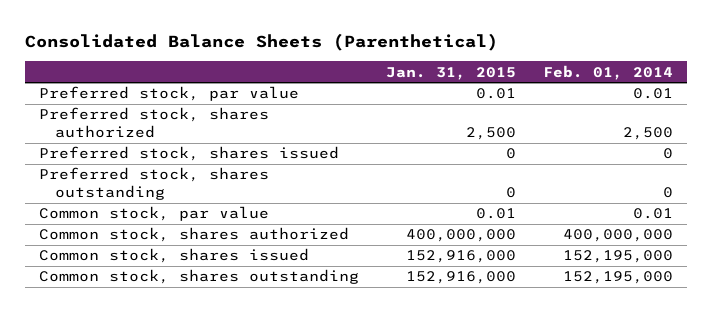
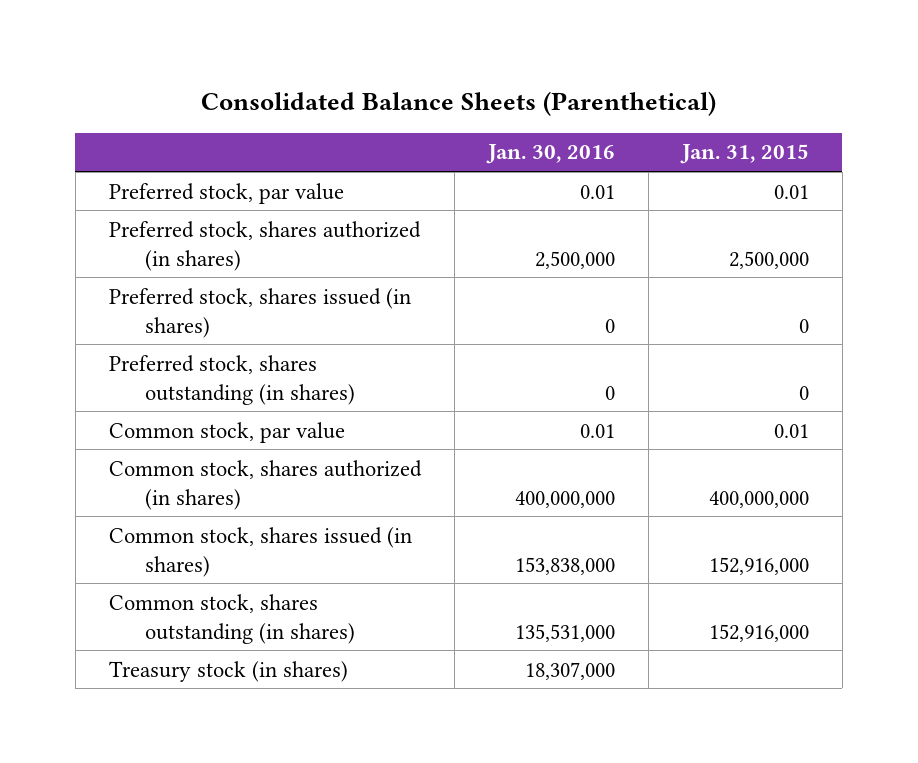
[543,64,674,80] Feb. 01, 2014 -> none
none -> [485,144,615,165] Jan. 30, 2016
[39,107,270,139] Preferred stock, shares authorized -> [108,220,421,271] Preferred stock, shares authorized (in shares)
[466,127,517,141] 2,500 -> [728,250,809,269] 2,500,000
[39,146,340,162] Preferred stock, shares issued -> [108,287,411,338] Preferred stock, shares issued (in shares)
[39,167,270,201] Preferred stock, shares outstanding -> [108,354,355,405] Preferred stock, shares outstanding (in shares)
[39,227,350,243] Common stock, shares authorized -> [108,459,422,510] Common stock, shares authorized (in shares)
[39,248,310,264] Common stock, shares issued -> [108,526,412,577] Common stock, shares issued (in shares)
[39,269,360,285] Common stock, shares outstanding -> [108,593,355,644] Common stock, shares outstanding (in shares)
none -> [108,660,348,682] Treasury stock (in shares)

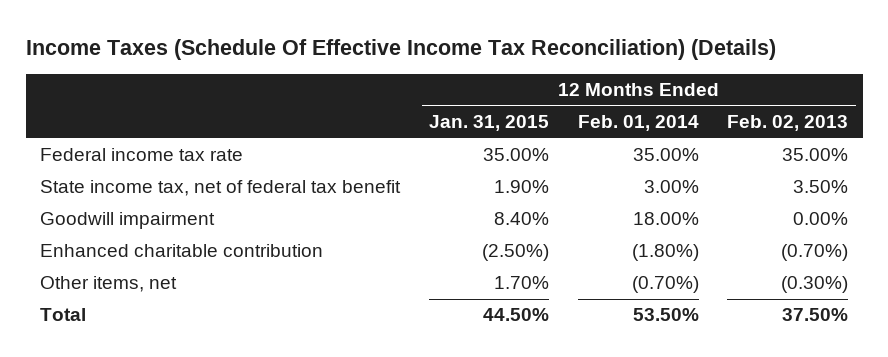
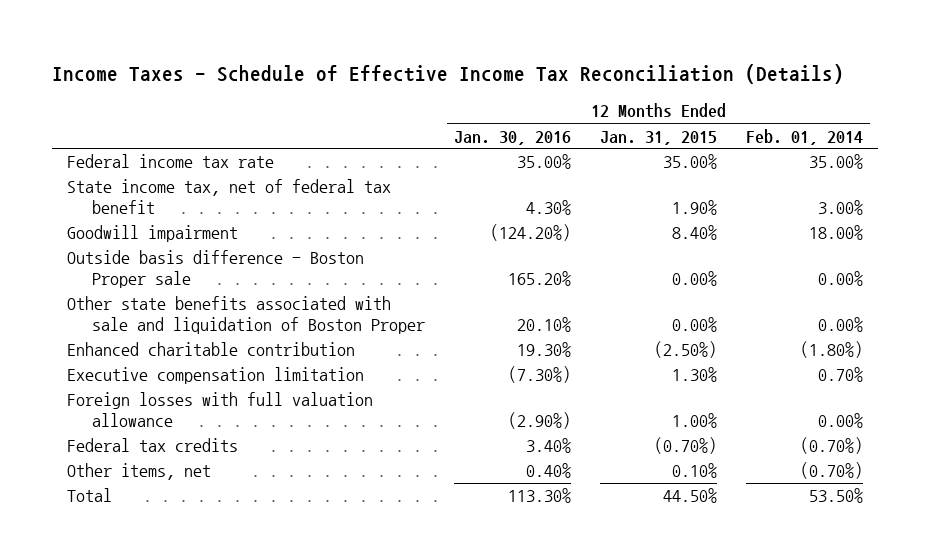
[25,38,776,60] Income Taxes (Schedule Of Effective Income Tax Reconciliation) (Details) -> [52,63,845,84] Income Taxes - Schedule of Effective Income Tax Reconciliation (Details)
[727,115,849,132] Feb. 02, 2013 -> none
none -> [454,130,572,145] Jan. 30, 2016
none -> [66,250,364,289] Outside basis difference - Boston Proper sale
none -> [66,296,426,335] Other state benefits associated with sale and liquidation of Boston Proper
none -> [66,367,364,385] Executive compensation limitation
none -> [66,392,373,428] Foreign losses with full valuation allowance
none -> [66,438,238,453] Federal tax credits
[493,276,549,290] 1.70% -> [672,463,718,479] 0.10%

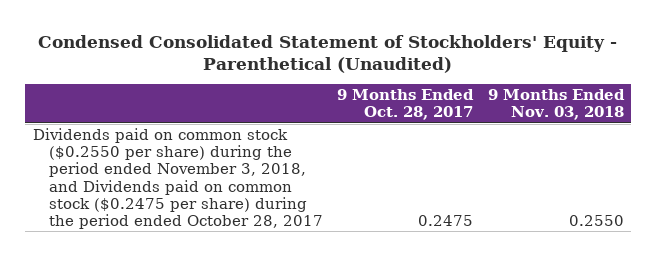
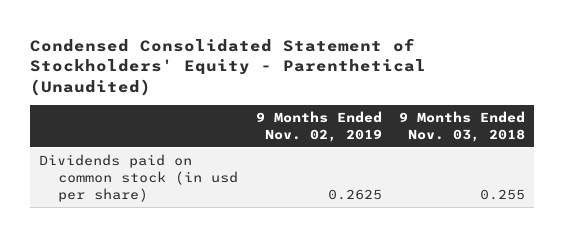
[337,89,475,121] 9 Months Ended Oct. 28, 2017 -> none
none -> [255,111,382,142] 9 Months Ended Nov. 02, 2019
[32,127,323,230] Dividends paid on common stock ($0.2550 per share) during the period ended November 3, 2018, and Dividends paid on common stock ($0.2475 per share) during the period ended October 28, 2017 -> [39,154,239,202] Dividends paid on common stock (in usd per share)
[568,215,624,227] 0.2550 -> [480,188,526,200] 0.255

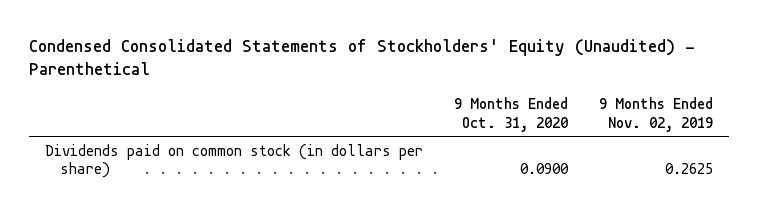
[30,37,427,96] Condensed Consolidated Statement of Stockholders' Equity - Parenthetical (Unaudited) -> [29,39,696,76] Condensed Consolidated Statements of Stockholders' Equity (Unaudited) - Parenthetical
[399,111,526,142] 9 Months Ended Nov. 03, 2018 -> none
none -> [454,97,569,132] 9 Months Ended Oct. 31, 2020
[39,154,239,202] Dividends paid on common stock (in usd per share) -> [45,143,424,179] Dividends paid on common stock (in dollars per share)

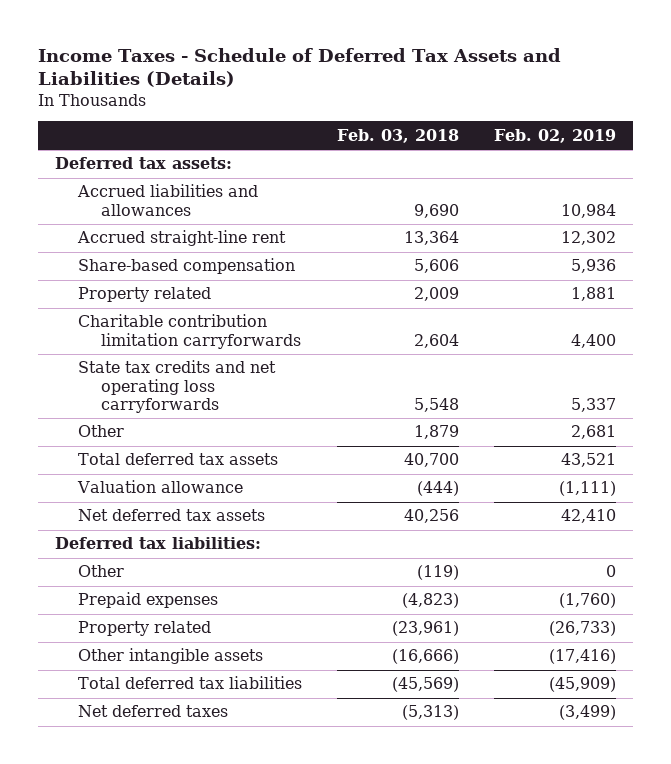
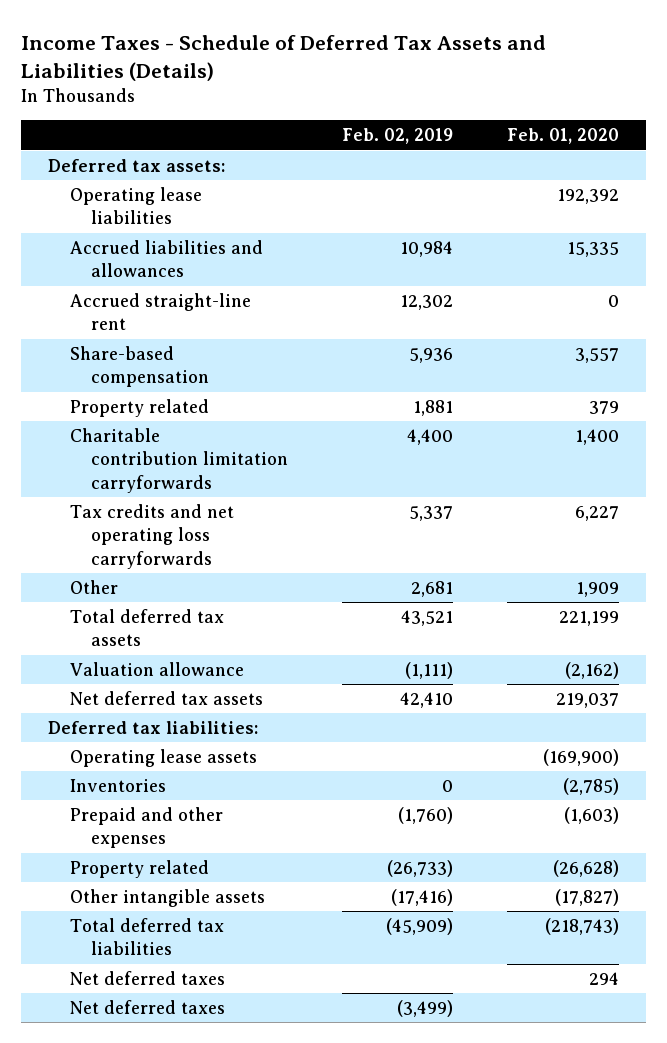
[336,128,459,143] Feb. 03, 2018 -> none
none -> [506,128,619,145] Feb. 01, 2020
none -> [69,186,202,225] Operating lease liabilities
[77,360,276,413] State tax credits and net operating loss carryforwards -> [69,503,234,569] Tax credits and net operating loss carryforwards
none -> [69,748,257,767] Operating lease assets
[77,565,124,578] Other -> [69,778,166,792] Inventories
[77,592,218,609] Prepaid expenses -> [69,806,223,849] Prepaid and other expenses
none -> [69,970,225,985] Net deferred taxes

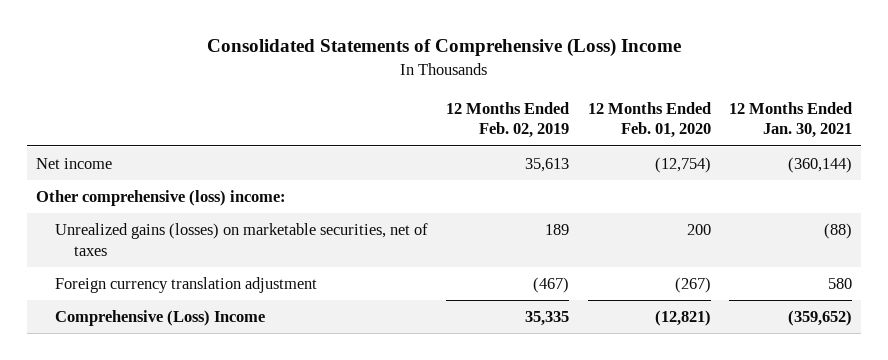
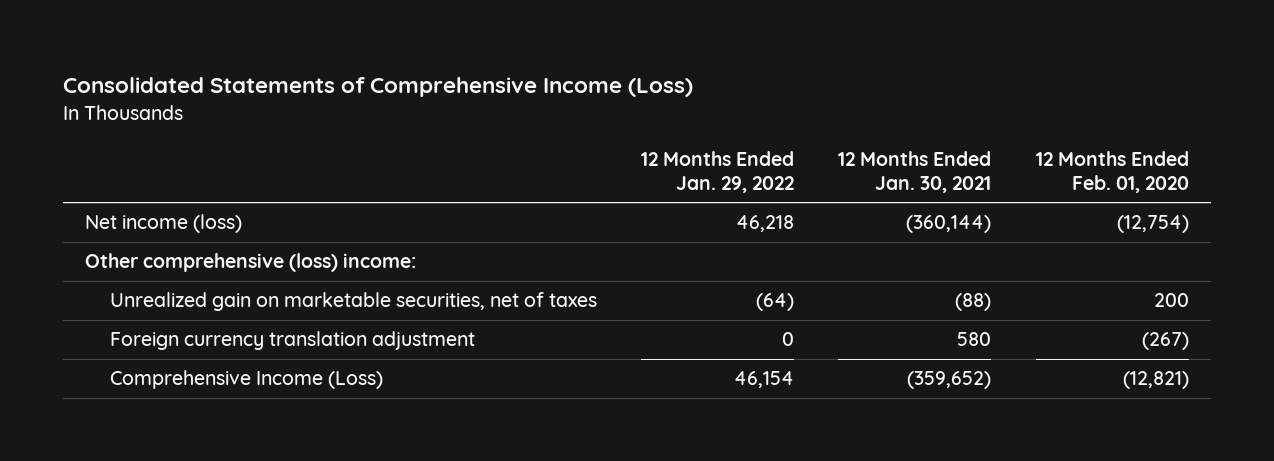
[206,38,681,58] Consolidated Statements of Comprehensive (Loss) Income -> [62,77,693,98] Consolidated Statements of Comprehensive Income (Loss)
[446,101,570,139] 12 Months Ended Feb. 02, 2019 -> none
none -> [640,150,794,193] 12 Months Ended Jan. 29, 2022
[35,158,112,170] Net income -> [84,214,242,234] Net income (loss)
[54,223,428,256] Unrealized gains (losses) on marketable securities, net of taxes -> [109,292,597,312] Unrealized gain on marketable securities, net of taxes
[54,310,265,327] Comprehensive (Loss) Income -> [109,370,383,390] Comprehensive Income (Loss)

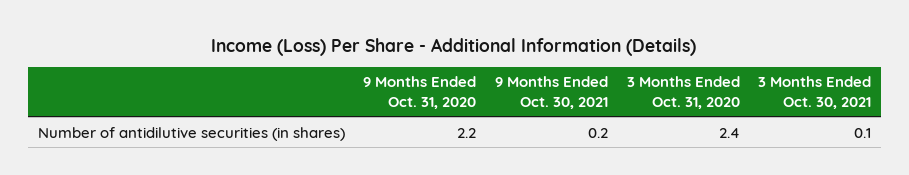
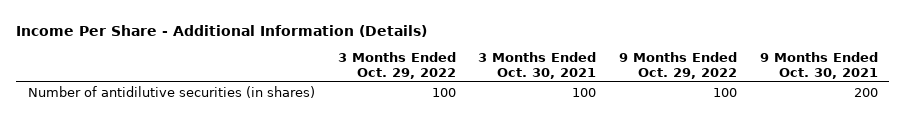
[211,37,697,56] Income (Loss) Per Share - Additional Information (Details) -> [16,24,428,37] Income Per Share - Additional Information (Details)
[363,76,477,109] 9 Months Ended Oct. 31, 2020 -> none
[626,76,740,109] 3 Months Ended Oct. 31, 2020 -> none
none -> [337,52,456,79] 3 Months Ended Oct. 29, 2022
none -> [619,52,738,79] 9 Months Ended Oct. 29, 2022
[587,127,608,138] 0.2 -> [853,88,878,98] 200
[854,127,872,138] 0.1 -> [572,88,597,98] 100

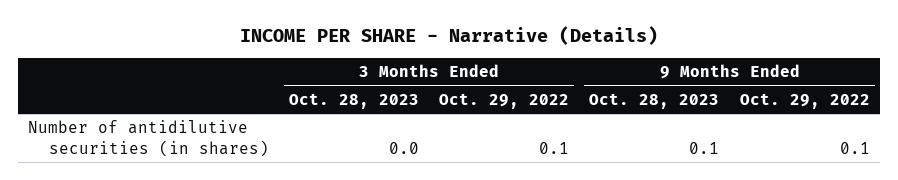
[16,24,428,37] Income Per Share - Additional Information (Details) -> [239,26,658,46] INCOME PER SHARE - Narrative (Details)
[478,52,597,79] 3 Months Ended Oct. 30, 2021 -> none
[759,52,878,79] 9 Months Ended Oct. 30, 2021 -> none
none -> [288,92,419,109] Oct. 28, 2023
none -> [589,92,720,109] Oct. 28, 2023
[431,88,456,98] 100 -> [539,141,570,154] 0.1
[713,88,738,98] 100 -> [839,141,870,154] 0.1

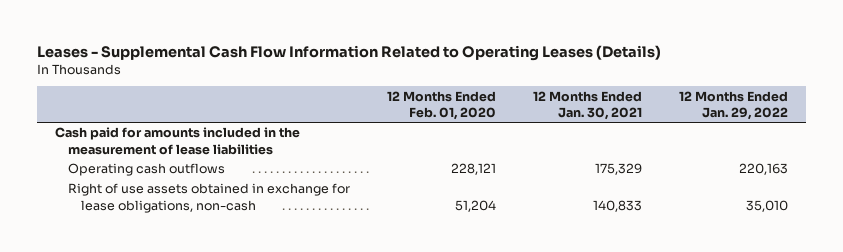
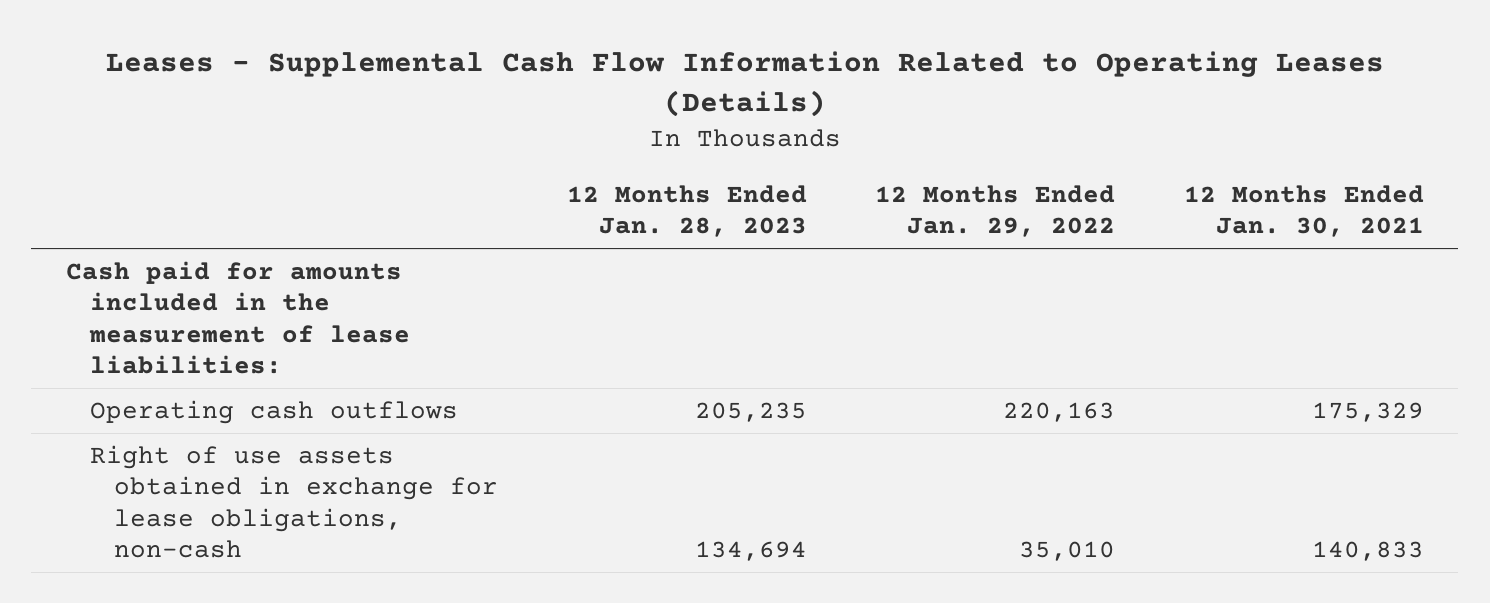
[387,90,497,120] 12 Months Ended Feb. 01, 2020 -> none
none -> [566,184,807,238] 12 Months Ended Jan. 28, 2023
[55,127,301,155] Cash paid for amounts included in the measurement of lease liabilities -> [65,260,410,375] Cash paid for amounts included in the measurement of lease liabilities:

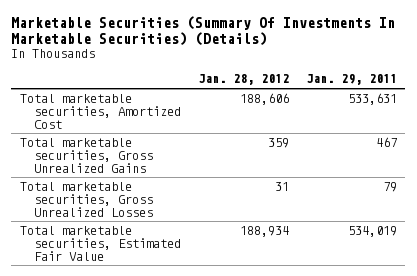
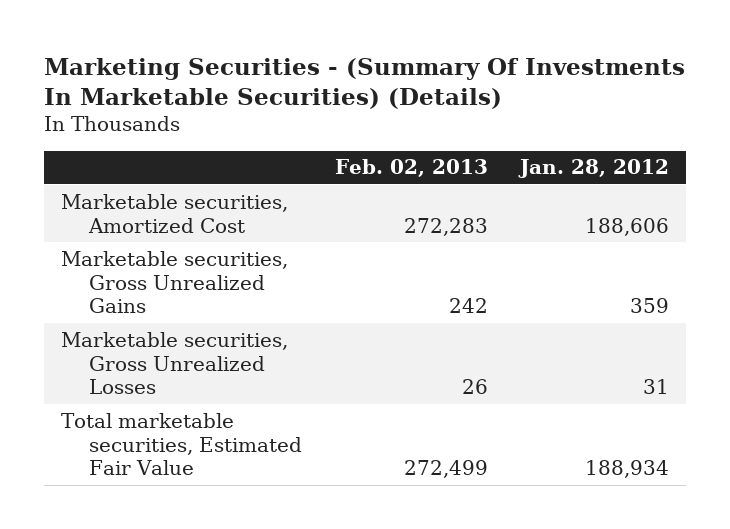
[11,15,396,47] Marketable Securities (Summary Of Investments In Marketable Securities) (Details) -> [44,57,686,109] Marketing Securities - (Summary Of Investments In Marketable Securities) (Details)
[305,74,397,86] Jan. 29, 2011 -> none
none -> [334,159,488,178] Feb. 02, 2013
[19,94,182,129] Total marketable securities, Amortized Cost -> [60,193,288,233] Marketable securities, Amortized Cost
[19,138,154,173] Total marketable securities, Gross Unrealized Gains -> [60,250,288,314] Marketable securities, Gross Unrealized Gains
[19,182,154,217] Total marketable securities, Gross Unrealized Losses -> [60,331,288,395] Marketable securities, Gross Unrealized Losses

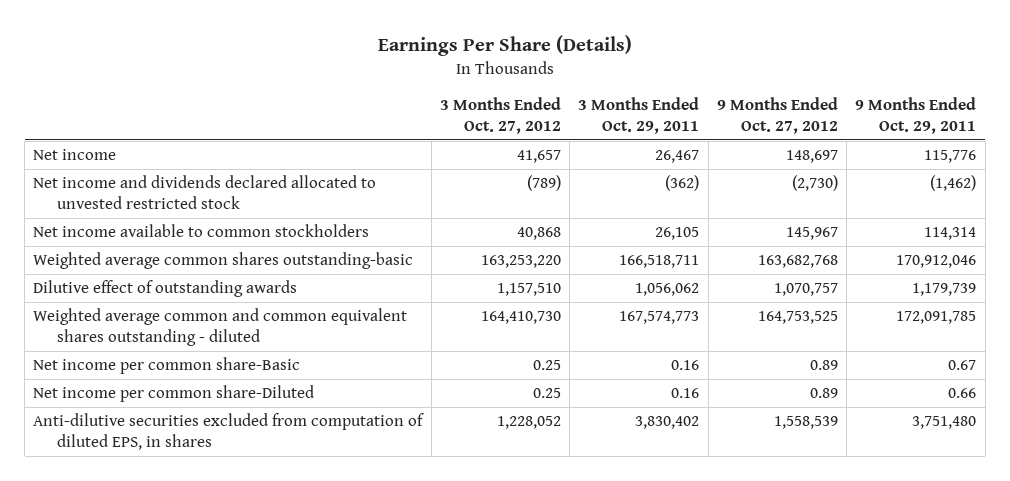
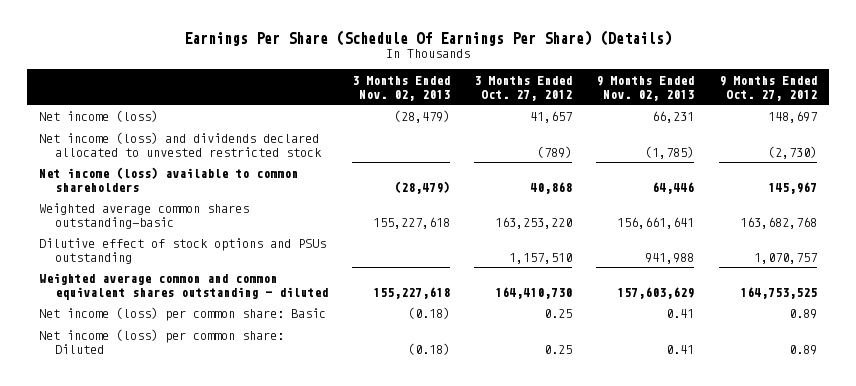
[377,35,632,57] Earnings Per Share (Details) -> [183,29,672,46] Earnings Per Share (Schedule Of Earnings Per Share) (Details)
[578,97,700,135] 3 Months Ended Oct. 29, 2011 -> none
[855,97,977,135] 9 Months Ended Oct. 29, 2011 -> none
none -> [352,75,451,101] 3 Months Ended Nov. 02, 2013
none -> [596,75,695,101] 9 Months Ended Nov. 02, 2013
[33,149,117,161] Net income -> [39,109,159,122] Net income (loss)
[33,175,377,210] Net income and dividends declared allocated to unvested restricted stock -> [39,131,323,157] Net income (loss) and dividends declared allocated to unvested restricted stock
[33,224,370,238] Net income available to common stockholders -> [39,166,299,192] Net income (loss) available to common shareholders
[33,280,298,298] Dilutive effect of outstanding awards -> [39,237,327,264] Dilutive effect of stock options and PSUs outstanding
[33,413,425,451] Anti-dilutive securities excluded from computation of diluted EPS, in shares -> none
[33,357,301,375] Net income per common share-Basic -> [39,306,327,321] Net income (loss) per common share: Basic
[33,385,315,403] Net income per common share-Diluted -> [39,328,285,354] Net income (loss) per common share: Diluted

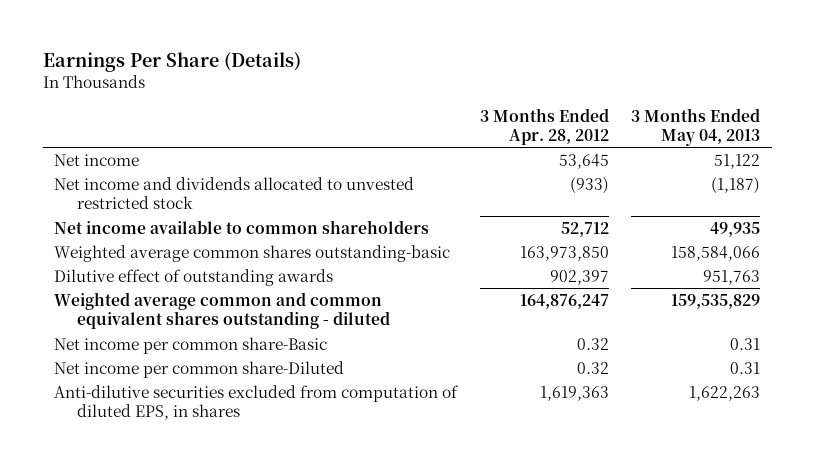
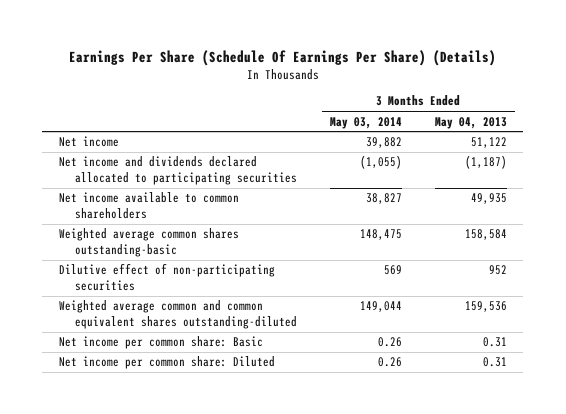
[42,52,301,73] Earnings Per Share (Details) -> [68,49,496,66] Earnings Per Share (Schedule Of Earnings Per Share) (Details)
[479,107,609,145] 3 Months Ended Apr. 28, 2012 -> none
none -> [329,116,402,129] May 03, 2014
[54,176,415,210] Net income and dividends allocated to unvested restricted stock -> [58,156,298,186] Net income and dividends declared allocated to participating securities
[54,384,460,421] Anti-dilutive securities excluded from computation of diluted EPS, in shares -> none
[671,245,761,261] 158,584,066 -> [464,229,507,241] 158,584
[54,268,334,286] Dilutive effect of outstanding awards -> [58,263,275,292] Dilutive effect of non-participating securities
[703,269,761,285] 951,763 -> [488,265,507,276] 952
[54,291,390,330] Weighted average common and common equivalent shares outstanding - diluted -> [58,300,298,330] Weighted average common and common equivalent shares outstanding-diluted
[671,293,761,309] 159,535,829 -> [464,301,507,313] 159,536
[54,336,328,354] Net income per common share-Basic -> [58,336,263,350] Net income per common share: Basic
[54,360,345,378] Net income per common share-Diluted -> [58,356,275,370] Net income per common share: Diluted

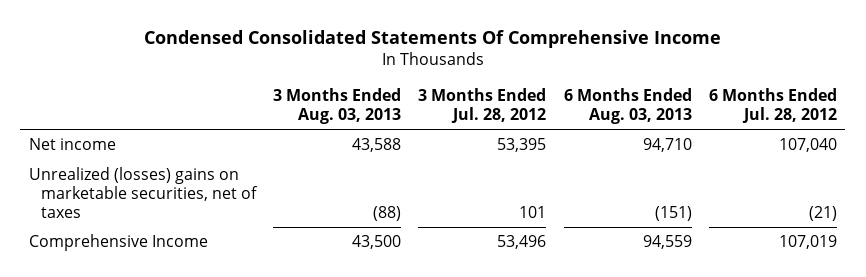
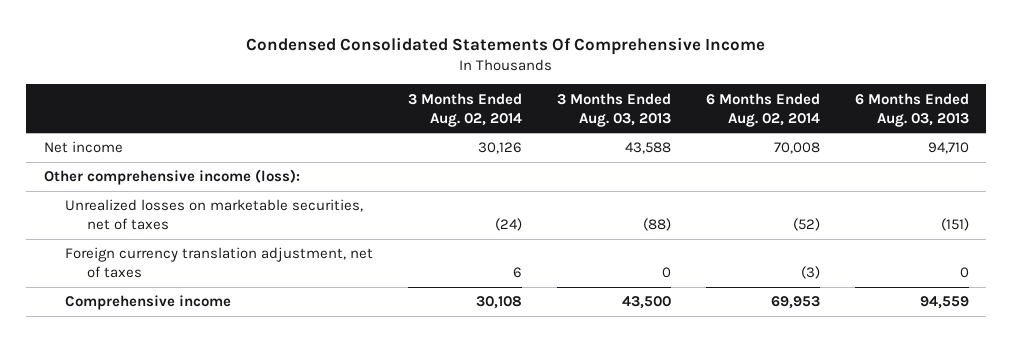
[418,88,547,123] 3 Months Ended Jul. 28, 2012 -> none
[708,88,837,123] 6 Months Ended Jul. 28, 2012 -> none
none -> [408,92,523,127] 3 Months Ended Aug. 02, 2014
none -> [705,92,820,127] 6 Months Ended Aug. 02, 2014
none -> [43,169,300,186] Other comprehensive income (loss):
[28,167,258,218] Unrealized (losses) gains on marketable securities, net of taxes -> [65,199,364,231] Unrealized losses on marketable securities, net of taxes
none -> [65,247,374,279] Foreign currency translation adjustment, net of taxes
[28,234,208,252] Comprehensive Income -> [65,295,232,311] Comprehensive income

